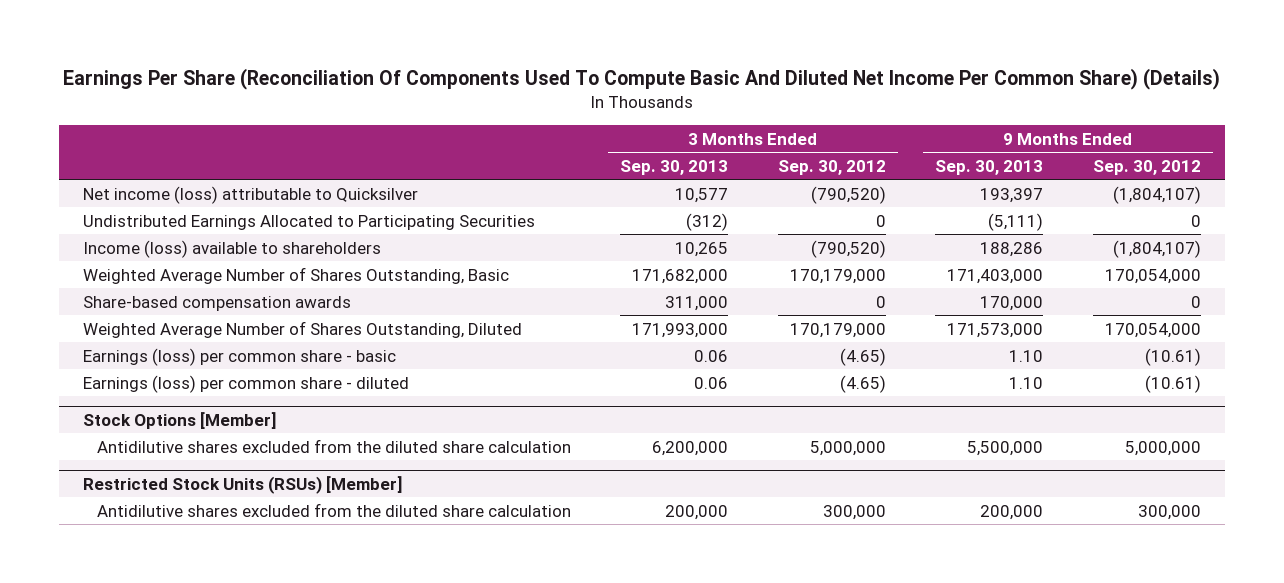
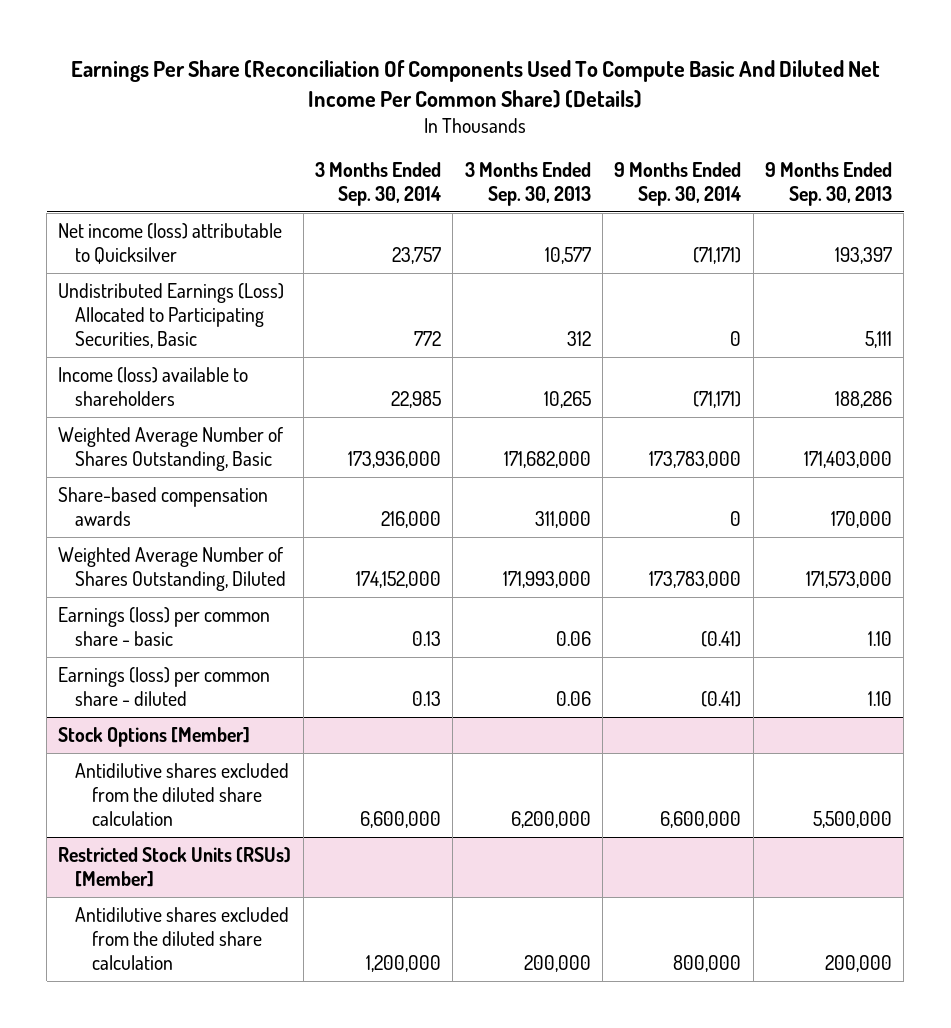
[777,159,886,175] Sep. 30, 2012 -> none
[1092,159,1201,175] Sep. 30, 2012 -> none
none -> [315,162,442,207] 3 Months Ended Sep. 30, 2014
none -> [614,162,742,207] 9 Months Ended Sep. 30, 2014
[83,214,536,230] Undistributed Earnings Allocated to Participating Securities -> [58,282,285,349] Undistributed Earnings (Loss) Allocated to Participating Securities, Basic
[686,212,729,231] (312) -> [566,331,591,347] 312
[988,212,1044,231] (5,111) -> [865,331,893,349] 5,111

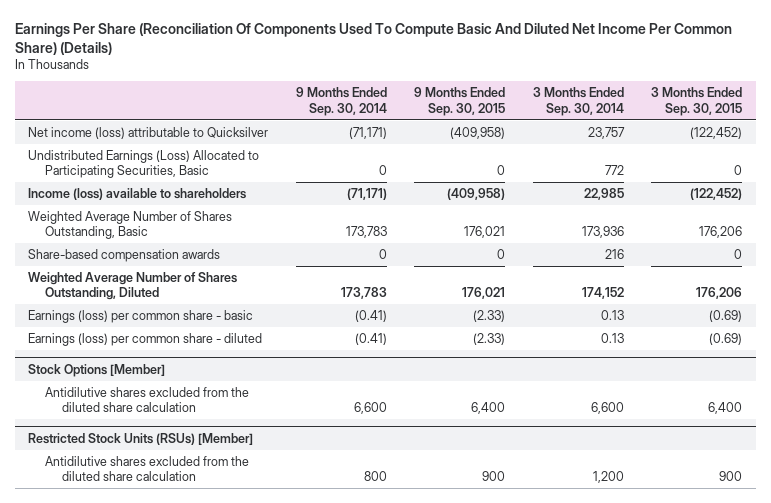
[464,162,591,207] 3 Months Ended Sep. 30, 2013 -> none
[765,162,893,207] 9 Months Ended Sep. 30, 2013 -> none
none -> [414,87,506,116] 9 Months Ended Sep. 30, 2015
none -> [651,87,743,116] 3 Months Ended Sep. 30, 2015
[348,451,442,469] 173,936,000 -> [581,226,624,239] 173,936
[649,451,742,469] 173,783,000 -> [345,226,387,239] 173,783
[381,511,442,529] 216,000 -> [604,248,624,259] 216
[356,571,442,589] 174,152,000 -> [581,287,624,300] 174,152
[649,571,742,589] 173,783,000 -> [340,287,387,300] 173,783
[360,811,442,829] 6,600,000 -> [590,402,624,415] 6,600
[660,811,742,829] 6,600,000 -> [353,402,387,415] 6,600
[366,955,442,973] 1,200,000 -> [592,471,624,484] 1,200
[673,955,742,973] 800,000 -> [363,471,387,482] 800

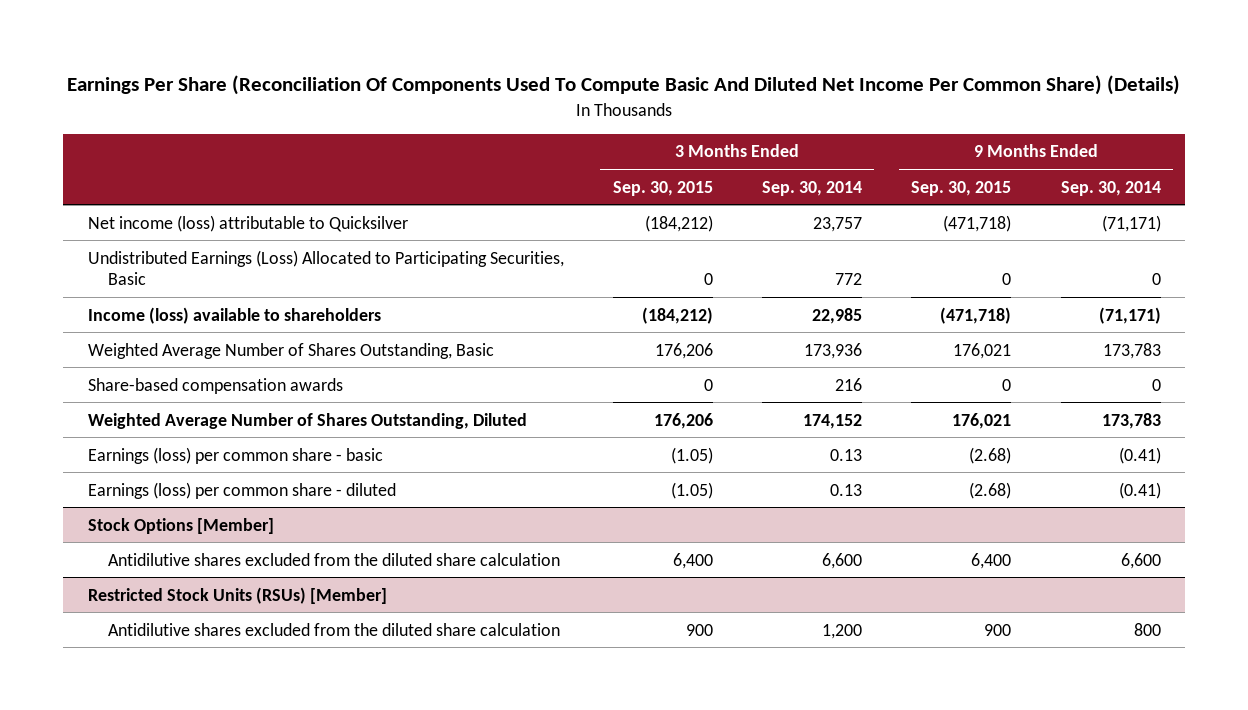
[450,126,506,139] (409,958) -> [943,214,1012,232] (471,718)
[690,126,743,139] (122,452) -> [644,214,713,232] (184,212)
[447,187,506,200] (409,958) -> [940,306,1012,324] (471,718)
[690,187,743,200] (122,452) -> [641,306,713,324] (184,212)
[473,309,506,322] (2.33) -> [969,446,1012,464] (2.68)
[709,309,743,322] (0.69) -> [670,446,713,464] (1.05)
[473,332,506,345] (2.33) -> [969,481,1012,499] (2.68)
[709,332,743,345] (0.69) -> [670,481,713,499] (1.05)

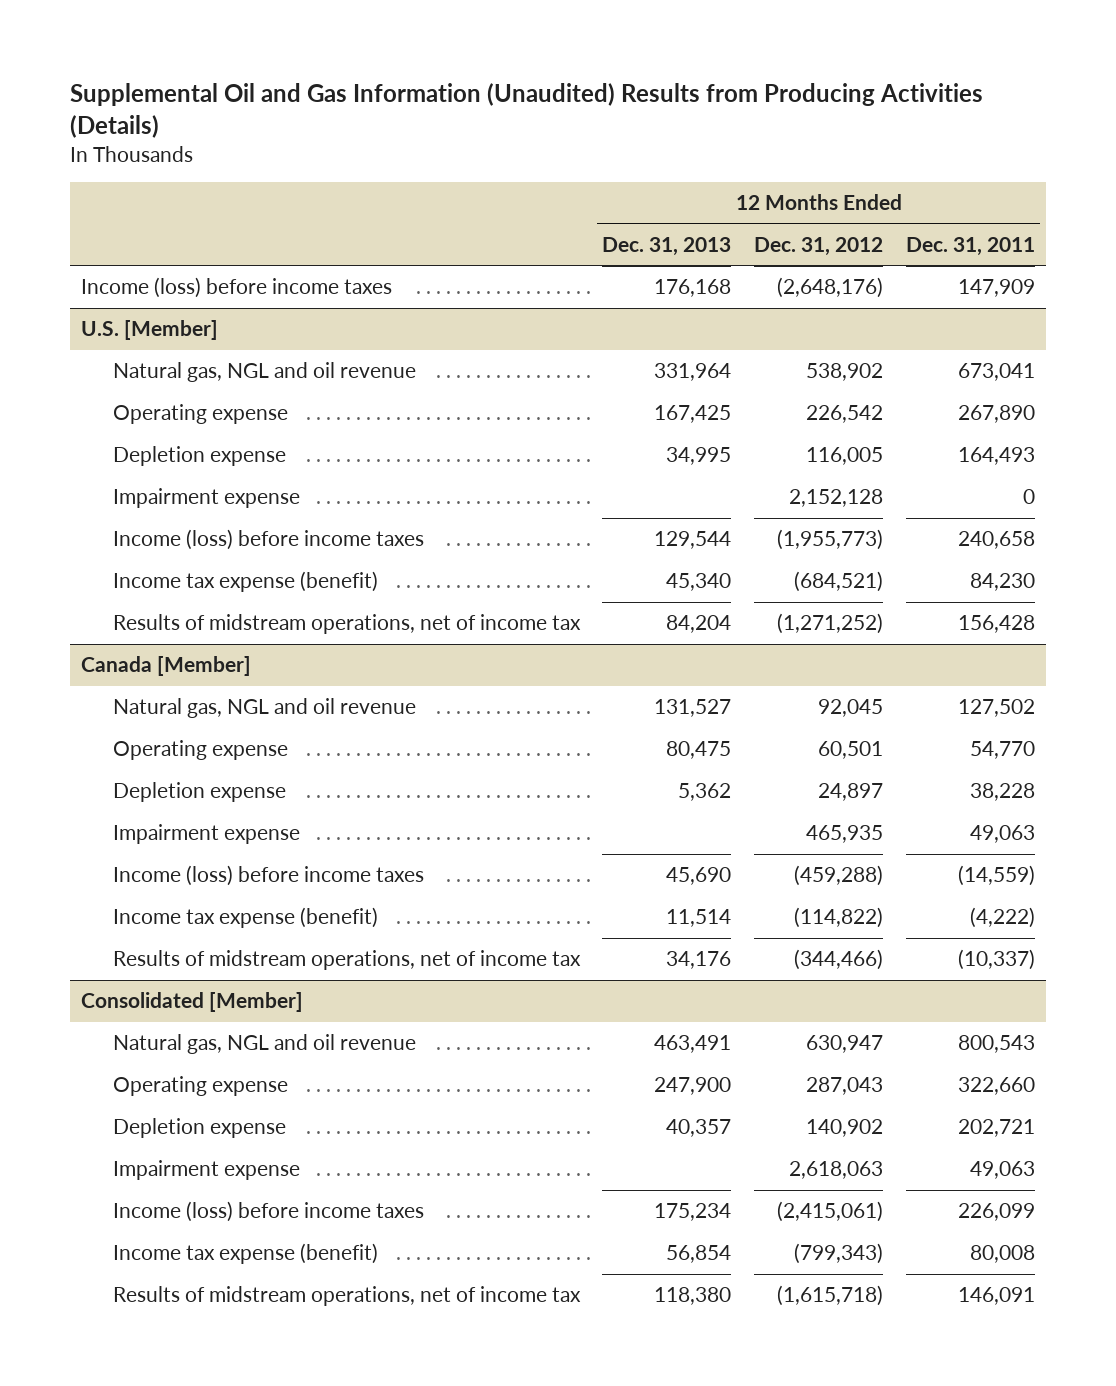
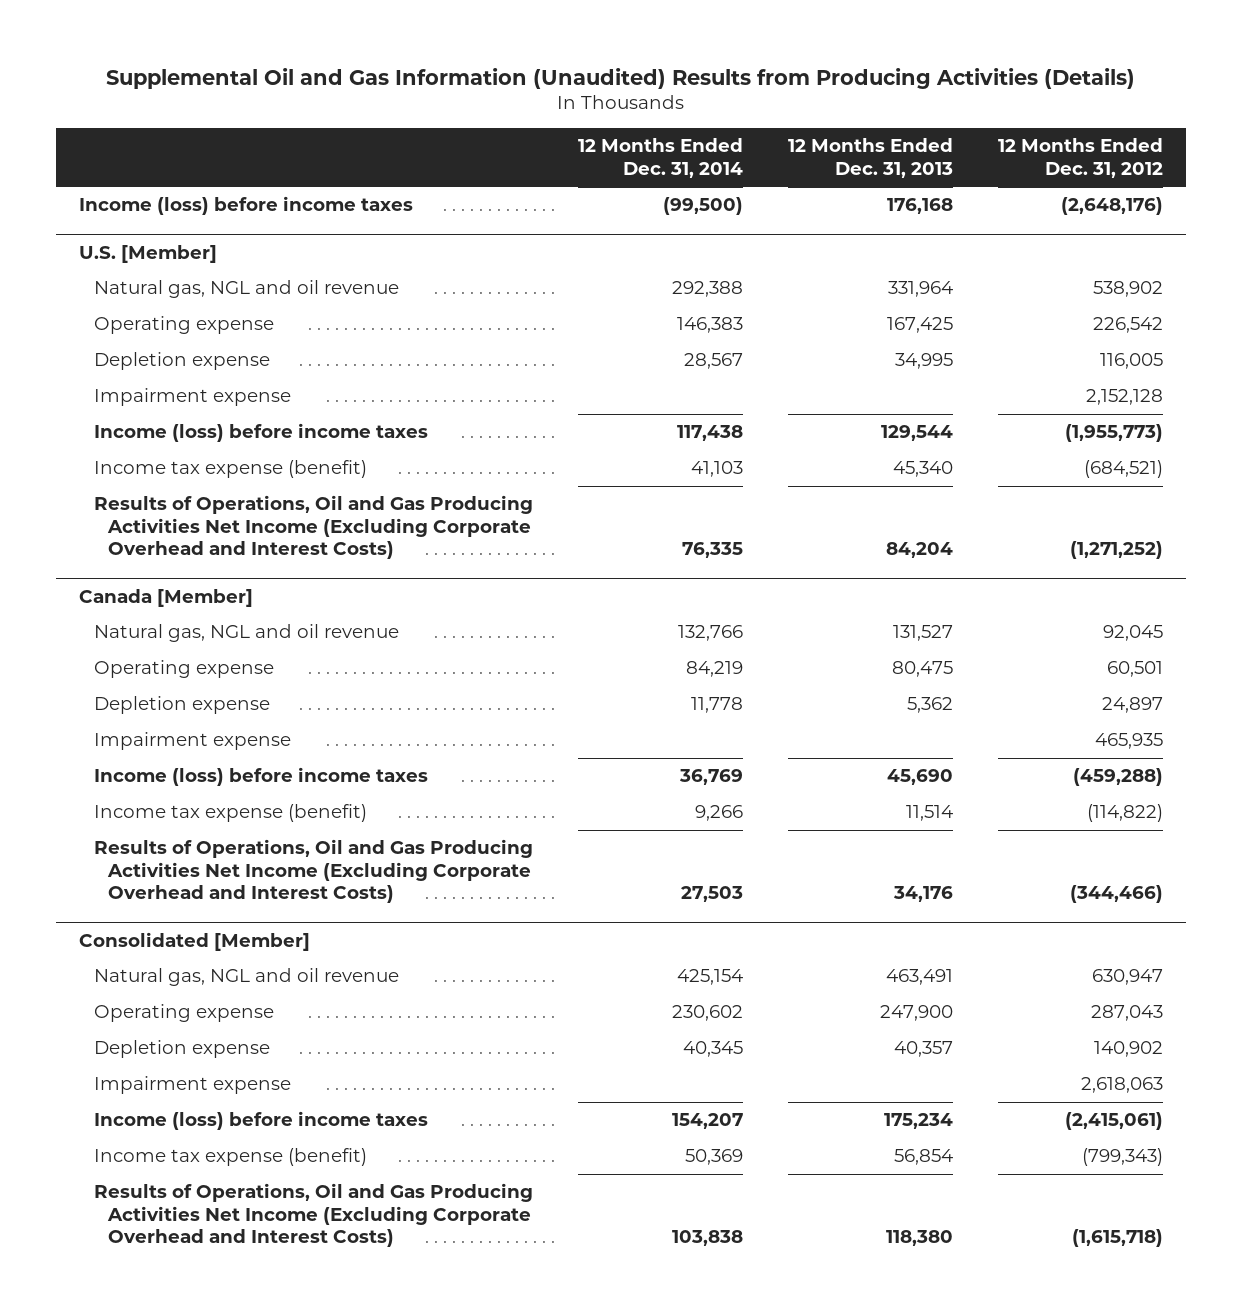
[905,236,1035,256] Dec. 31, 2011 -> none
none -> [577,138,743,178] 12 Months Ended Dec. 31, 2014
[112,614,581,635] Results of midstream operations, net of income tax -> [93,495,533,560] Results of Operations, Oil and Gas Producing Activities Net Income (Excluding Corporate Overhead and Interest Costs)
[112,950,581,971] Results of midstream operations, net of income tax -> [93,839,533,904] Results of Operations, Oil and Gas Producing Activities Net Income (Excluding Corporate Overhead and Interest Costs)
[112,1286,581,1307] Results of midstream operations, net of income tax -> [93,1183,533,1248] Results of Operations, Oil and Gas Producing Activities Net Income (Excluding Corporate Overhead and Interest Costs)

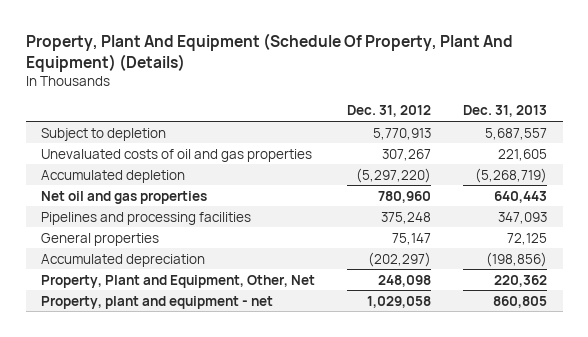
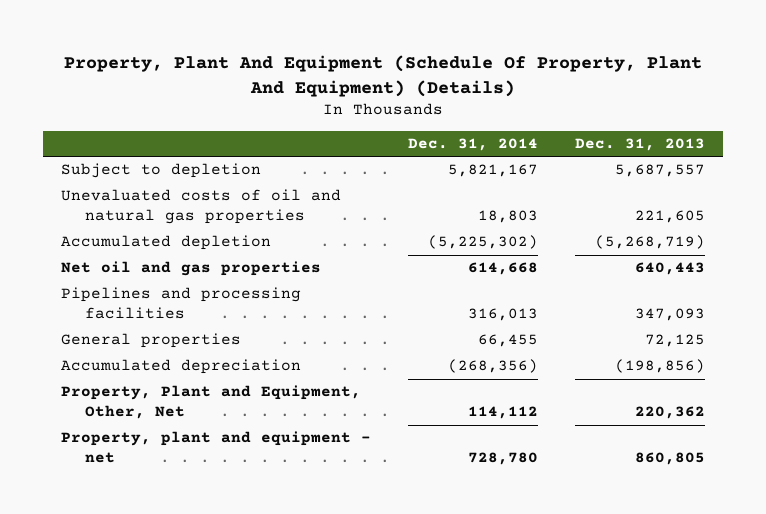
[347,105,432,118] Dec. 31, 2012 -> none
none -> [408,138,539,152] Dec. 31, 2014
[41,148,313,162] Unevaluated costs of oil and gas properties -> [61,189,342,225] Unevaluated costs of oil and natural gas properties

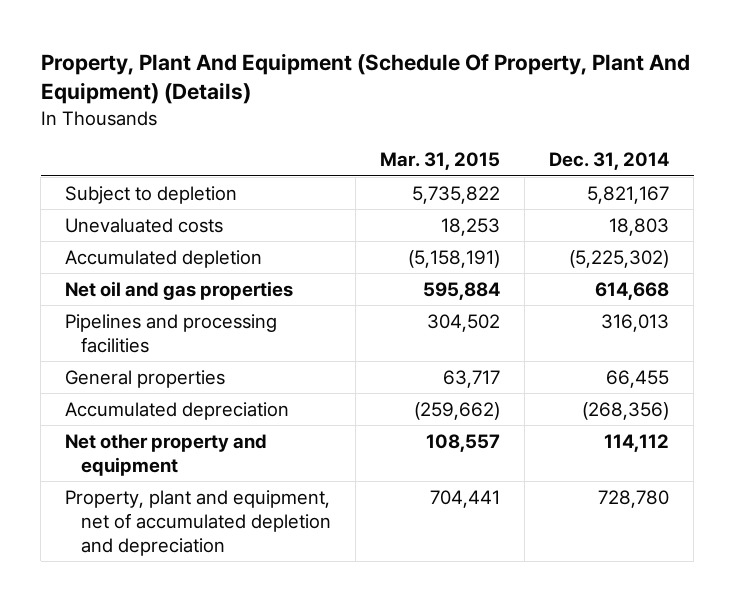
[574,138,705,152] Dec. 31, 2013 -> none
none -> [380,152,501,171] Mar. 31, 2015
[61,189,342,225] Unevaluated costs of oil and natural gas properties -> [65,217,224,233] Unevaluated costs
[61,385,362,420] Property, Plant and Equipment, Other, Net -> [65,433,268,476] Net other property and equipment
[61,431,372,464] Property, plant and equipment - net -> [65,489,332,557] Property, plant and equipment, net of accumulated depletion and depreciation

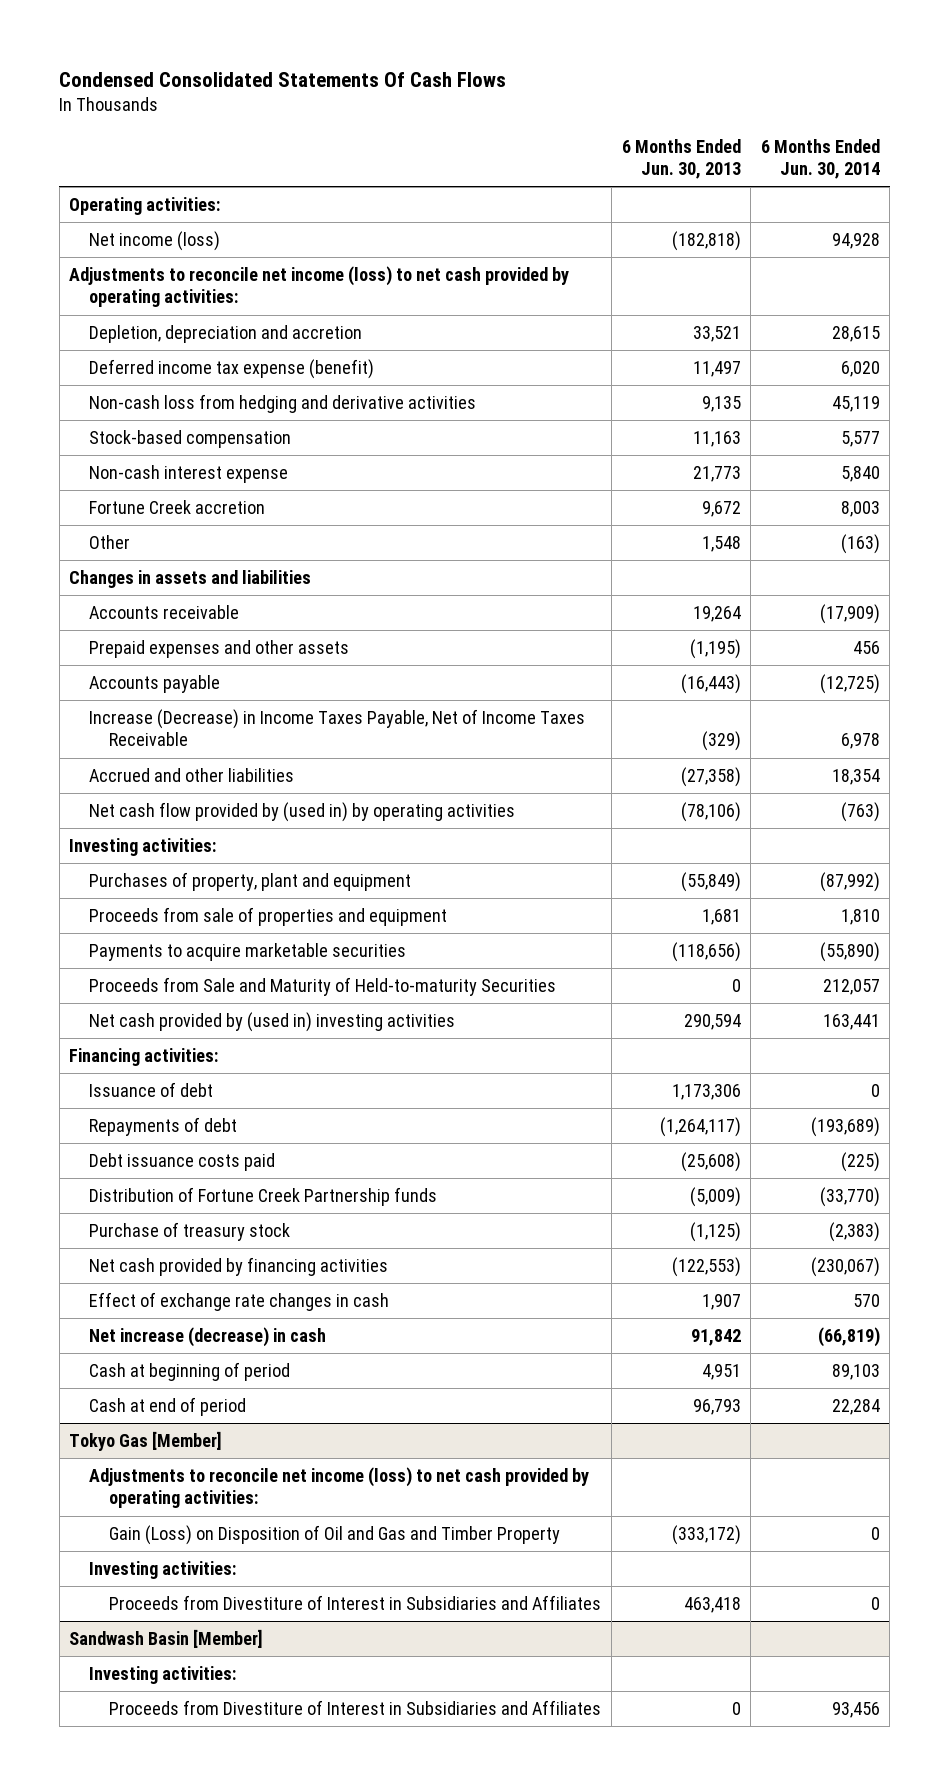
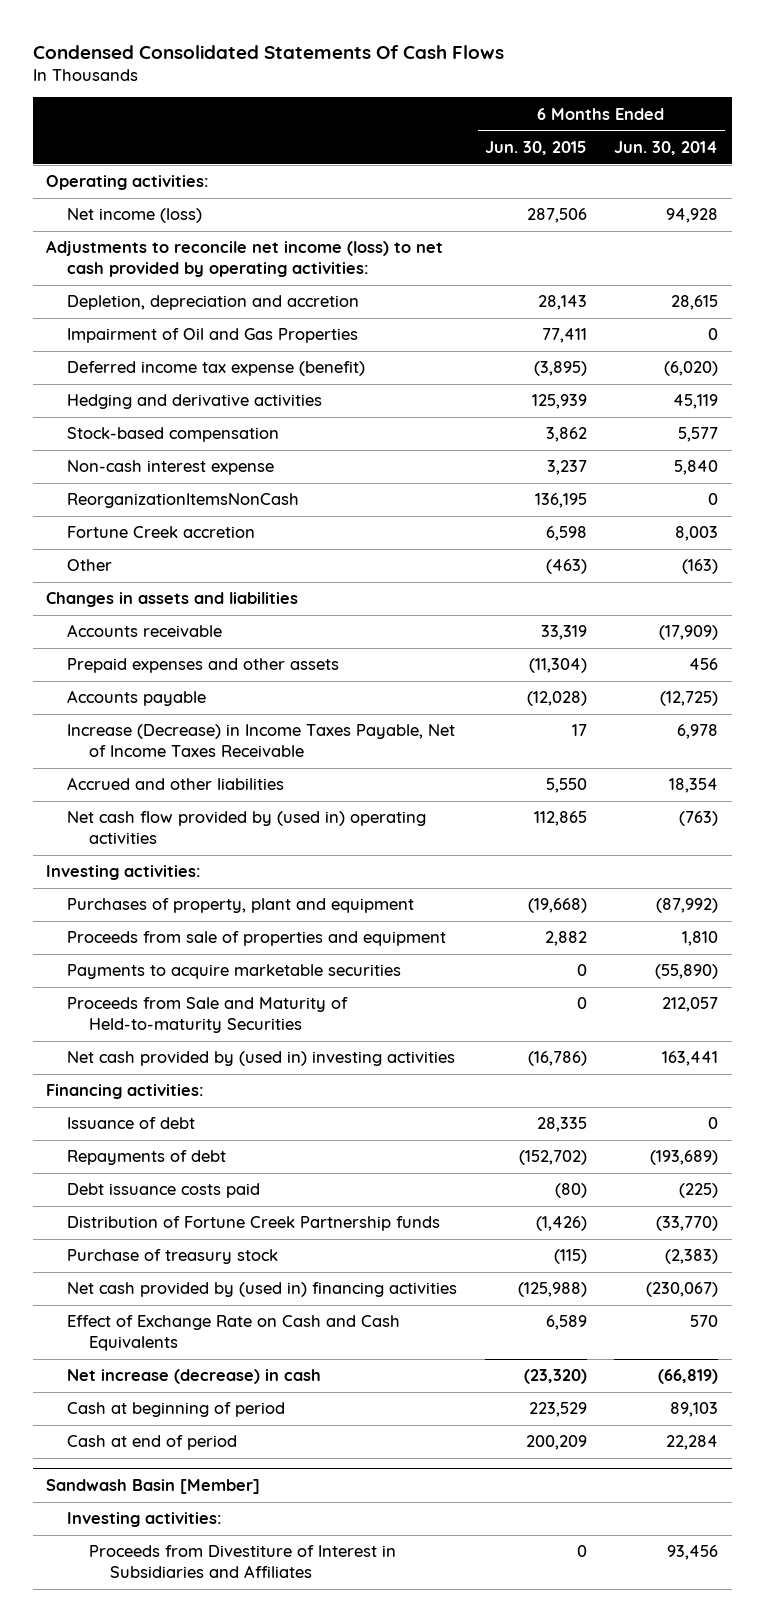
[621,138,741,180] 6 Months Ended Jun. 30, 2013 -> none
none -> [484,141,587,156] Jun. 30, 2015
none -> [67,328,359,344] Impairment of Oil and Gas Properties
[840,360,880,377] 6,020 -> [664,361,719,377] (6,020)
[89,393,477,413] Non-cash loss from hedging and derivative activities -> [67,394,323,410] Hedging and derivative activities
none -> [67,493,300,509] ReorganizationItemsNonCash
[89,801,516,822] Net cash flow provided by (used in) by operating activities -> [67,811,427,845] Net cash flow provided by (used in) operating activities
[89,1256,389,1276] Net cash provided by financing activities -> [67,1282,458,1298] Net cash provided by (used in) financing activities
[89,1291,390,1311] Effect of exchange rate changes in cash -> [67,1315,401,1352] Effect of Exchange Rate on Cash and Cash Equivalents
[69,1430,223,1451] Tokyo Gas [Member] -> none
[89,1466,590,1509] Adjustments to reconcile net income (loss) to net cash provided by operating activities: -> none
[109,1524,561,1545] Gain (Loss) on Disposition of Oil and Gas and Timber Property -> none
[89,1560,237,1579] Investing activities: -> none
[109,1594,602,1610] Proceeds from Divestiture of Interest in Subsidiaries and Affiliates -> none

